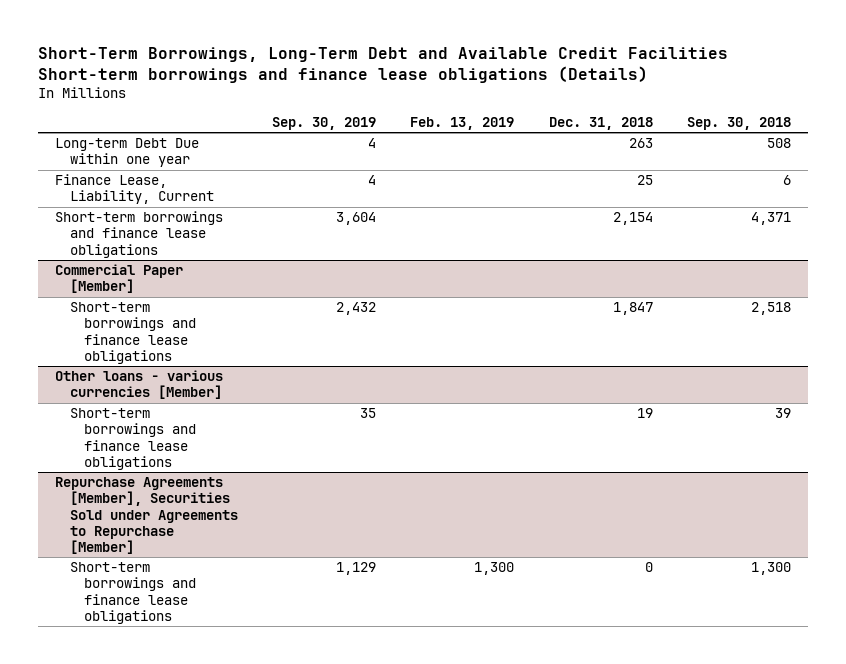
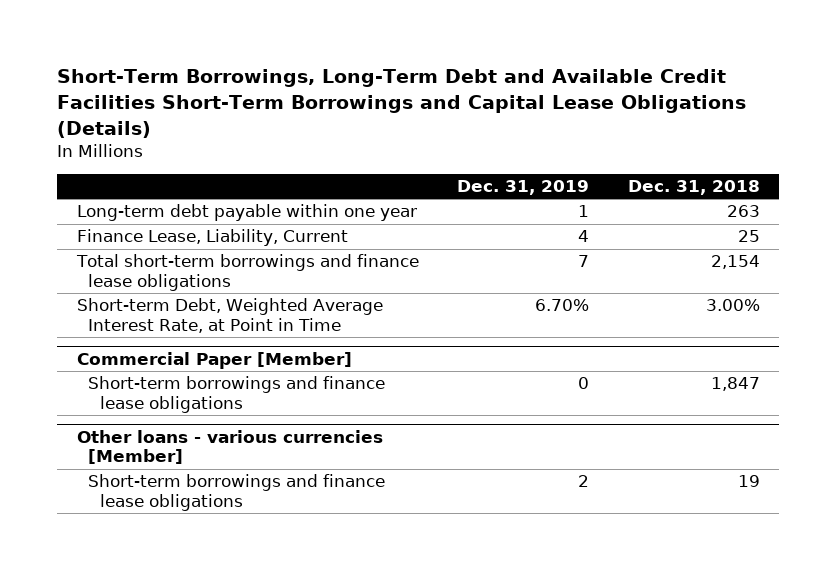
[37,46,728,83] Short-Term Borrowings, Long-Term Debt and Available Credit Facilities Short-term borrowings and finance lease obligations (Details) -> [57,69,747,138] Short-Term Borrowings, Long-Term Debt and Available Credit Facilities Short-Term Borrowings and Capital Lease Obligations (Details)
[271,117,376,131] Sep. 30, 2019 -> none
[410,117,515,131] Feb. 13, 2019 -> none
[686,117,791,131] Sep. 30, 2018 -> none
none -> [457,180,590,196] Dec. 31, 2019
[55,138,200,168] Long-term Debt Due within one year -> [76,204,417,222] Long-term debt payable within one year
[55,211,224,258] Short-term borrowings and finance lease obligations -> [75,254,419,291] Total short-term borrowings and finance lease obligations
none -> [76,298,383,333] Short-term Debt, Weighted Average Interest Rate, at Point in Time
[55,477,238,554] Repurchase Agreements [Member], Securities Sold under Agreements to Repurchase [Member] -> none
[69,562,197,624] Short-term borrowings and finance lease obligations -> none

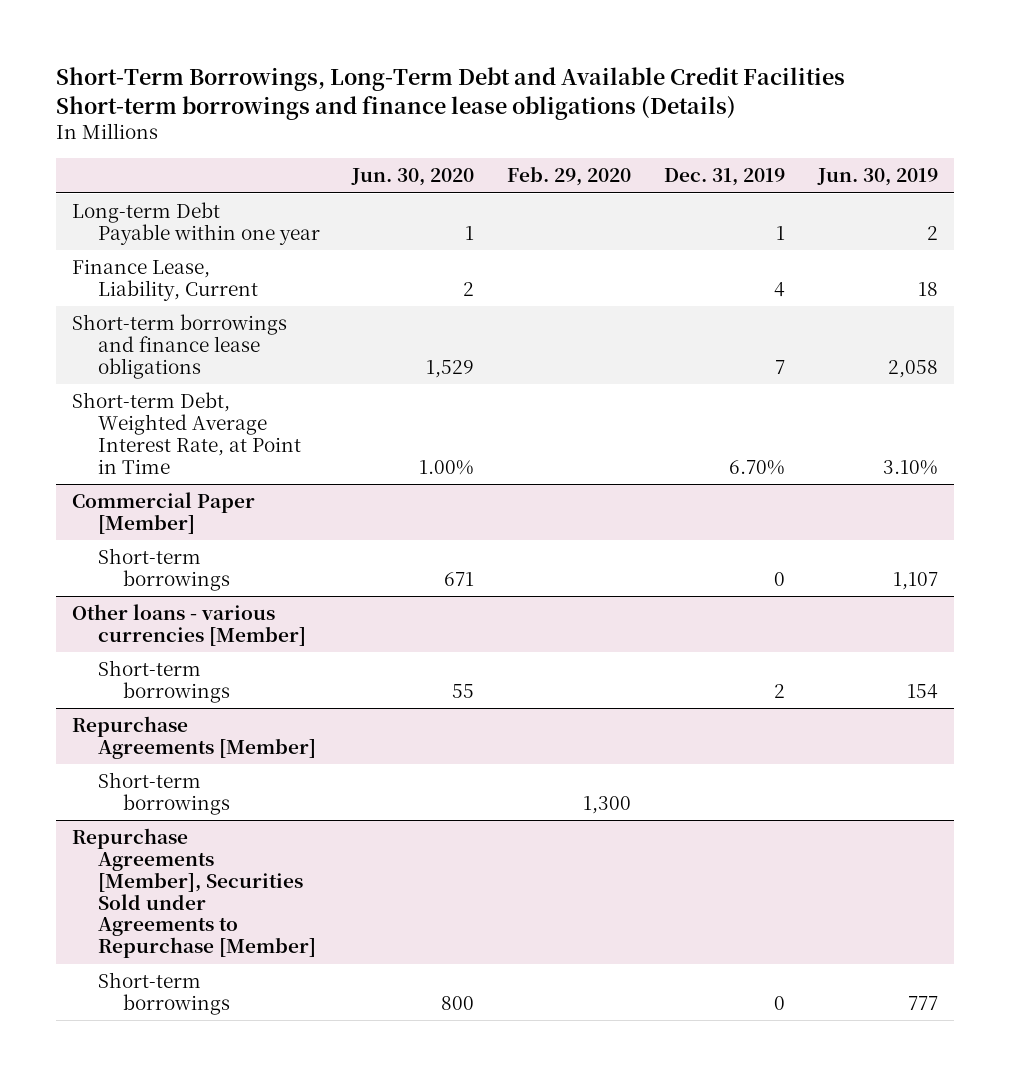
[57,69,747,138] Short-Term Borrowings, Long-Term Debt and Available Credit Facilities Short-Term Borrowings and Capital Lease Obligations (Details) -> [55,66,845,120] Short-Term Borrowings, Long-Term Debt and Available Credit Facilities Short-term borrowings and finance lease obligations (Details)
[627,180,760,196] Dec. 31, 2018 -> none
none -> [351,168,475,187] Jun. 30, 2020
none -> [507,166,632,187] Feb. 29, 2020
none -> [816,168,938,187] Jun. 30, 2019
[76,204,417,222] Long-term debt payable within one year -> [72,202,320,245] Long-term Debt Payable within one year
[75,254,419,291] Total short-term borrowings and finance lease obligations -> [72,314,288,379] Short-term borrowings and finance lease obligations
[88,376,386,413] Short-term borrowings and finance lease obligations -> [97,548,231,591] Short-term borrowings
[88,474,386,511] Short-term borrowings and finance lease obligations -> [97,660,231,703] Short-term borrowings
none -> [72,716,316,759] Repurchase Agreements [Member]
none -> [97,772,231,815] Short-term borrowings
none -> [72,828,316,959] Repurchase Agreements [Member], Securities Sold under Agreements to Repurchase [Member]
none -> [97,972,231,1015] Short-term borrowings

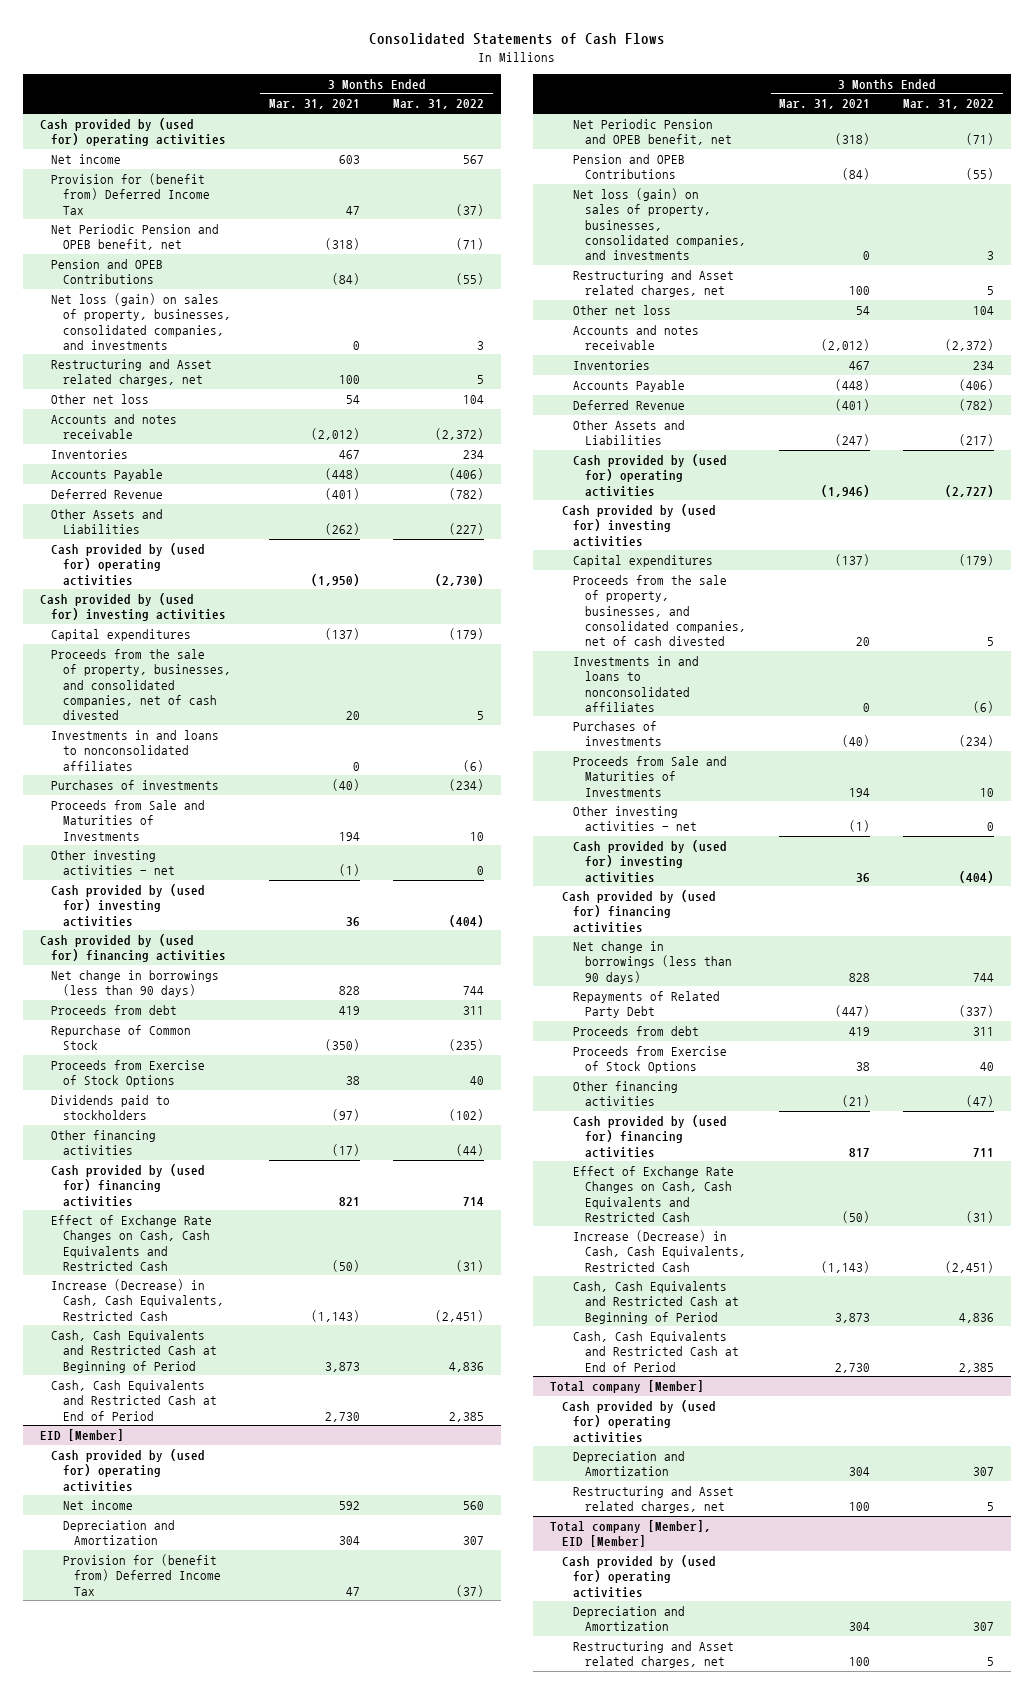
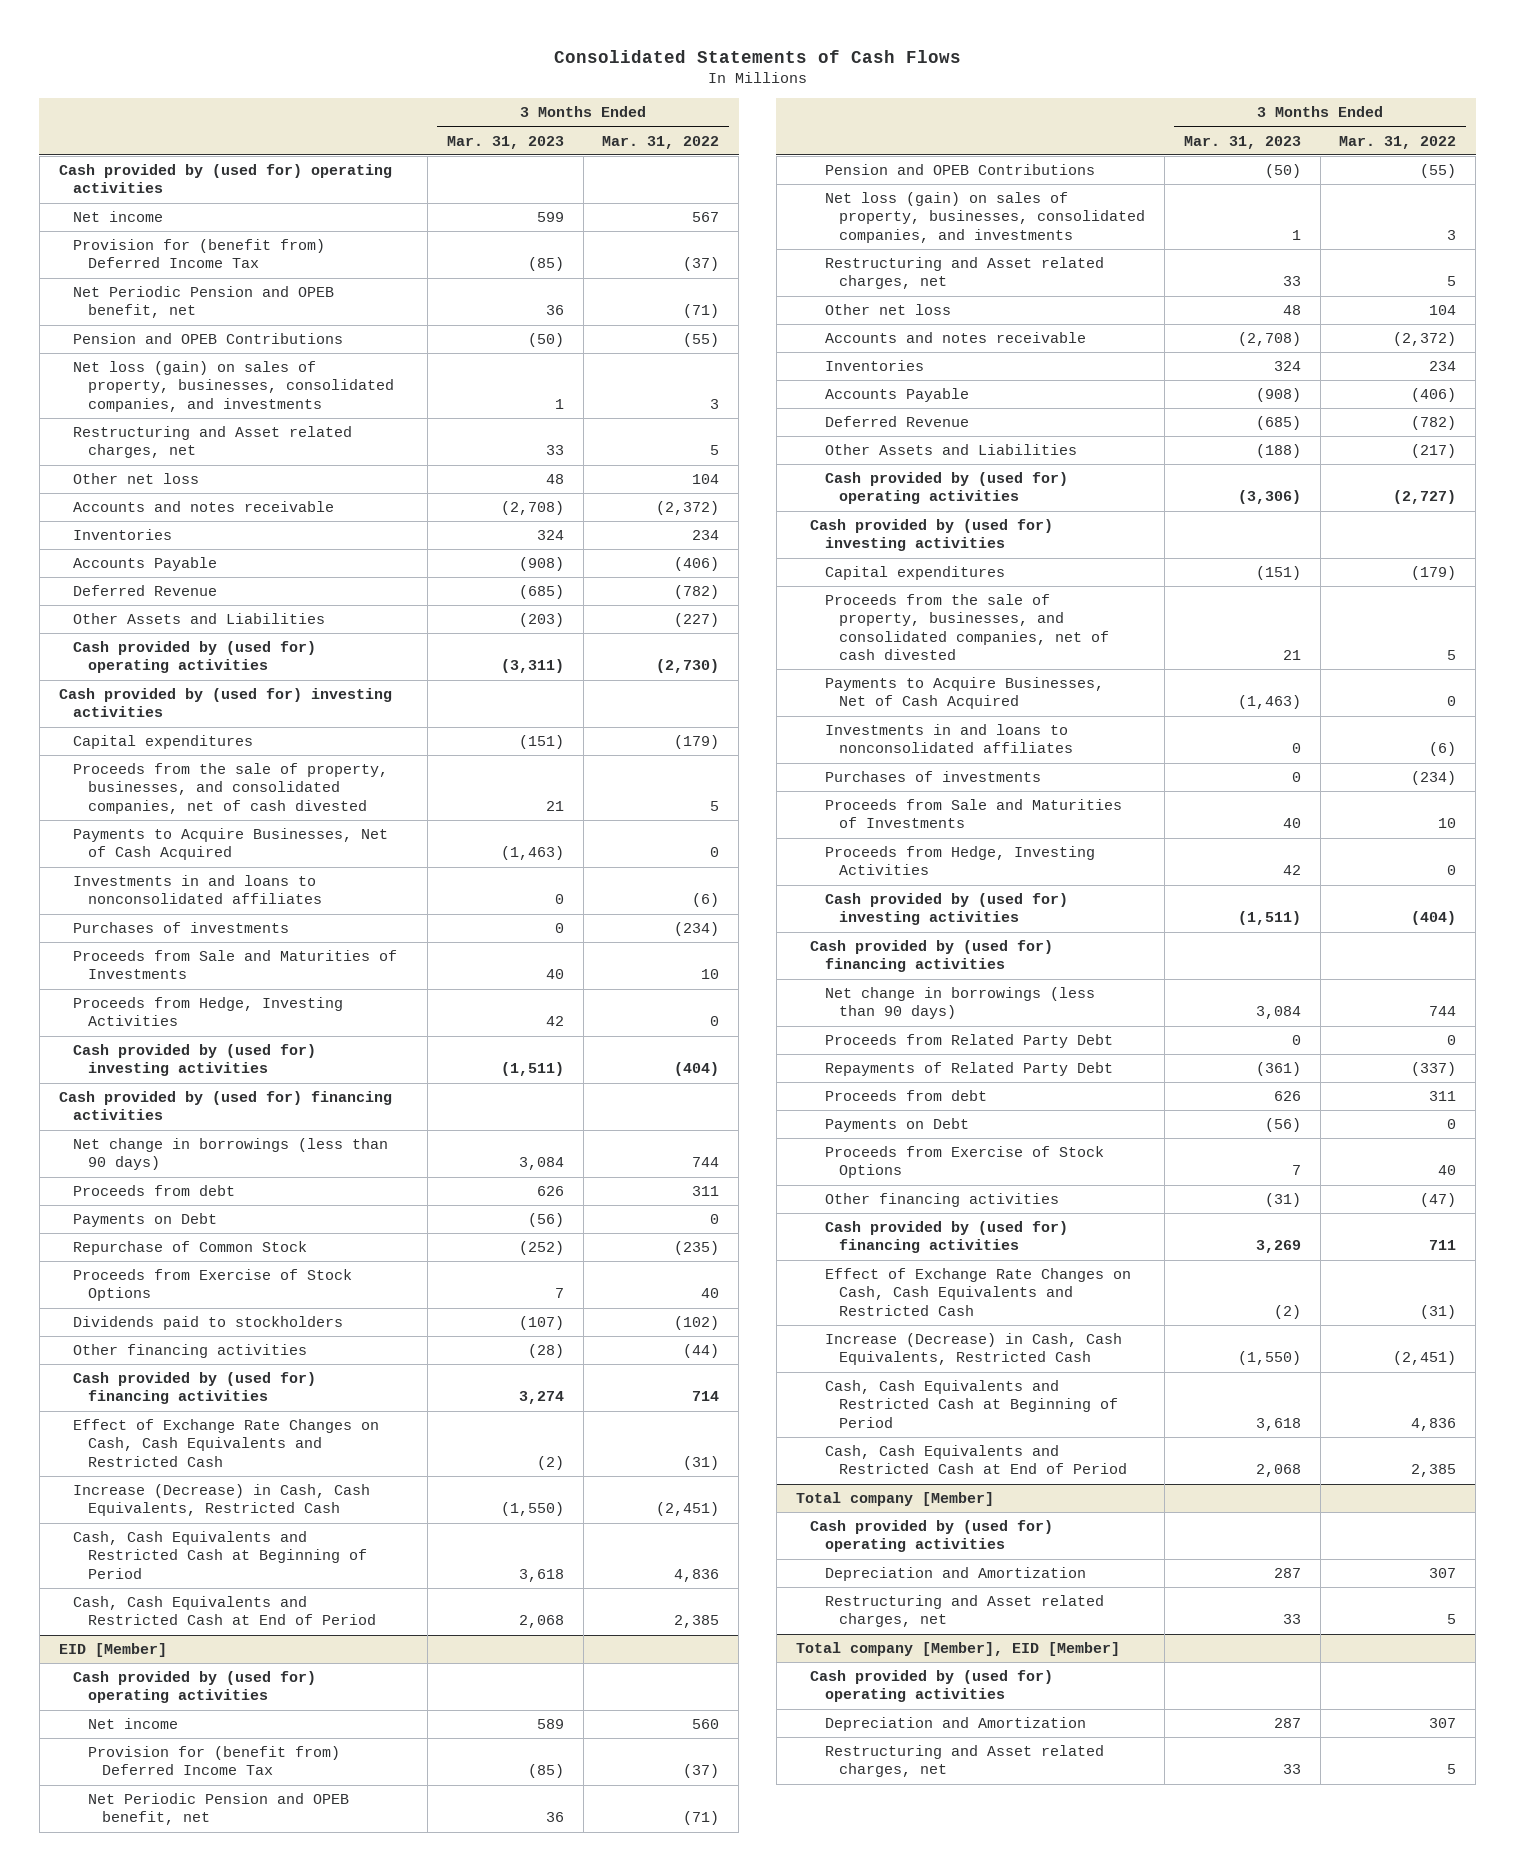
[268,99,360,110] Mar. 31, 2021 -> none
none -> [446,135,564,149] Mar. 31, 2023
none -> [73,828,389,861] Payments to Acquire Businesses, Net of Cash Acquired
[51,849,175,876] Other investing activities - net -> none
none -> [73,997,344,1027] Proceeds from Hedge, Investing Activities
none -> [73,1213,218,1228] Payments on Debt
[62,1519,175,1546] Depreciation and Amortization -> none
none -> [824,677,1104,710] Payments to Acquire Businesses, Net of Cash Acquired
[573,805,697,832] Other investing activities - net -> none
none -> [824,846,1095,876] Proceeds from Hedge, Investing Activities
none -> [824,1034,1113,1049] Proceeds from Related Party Debt
none -> [824,1118,969,1133] Payments on Debt

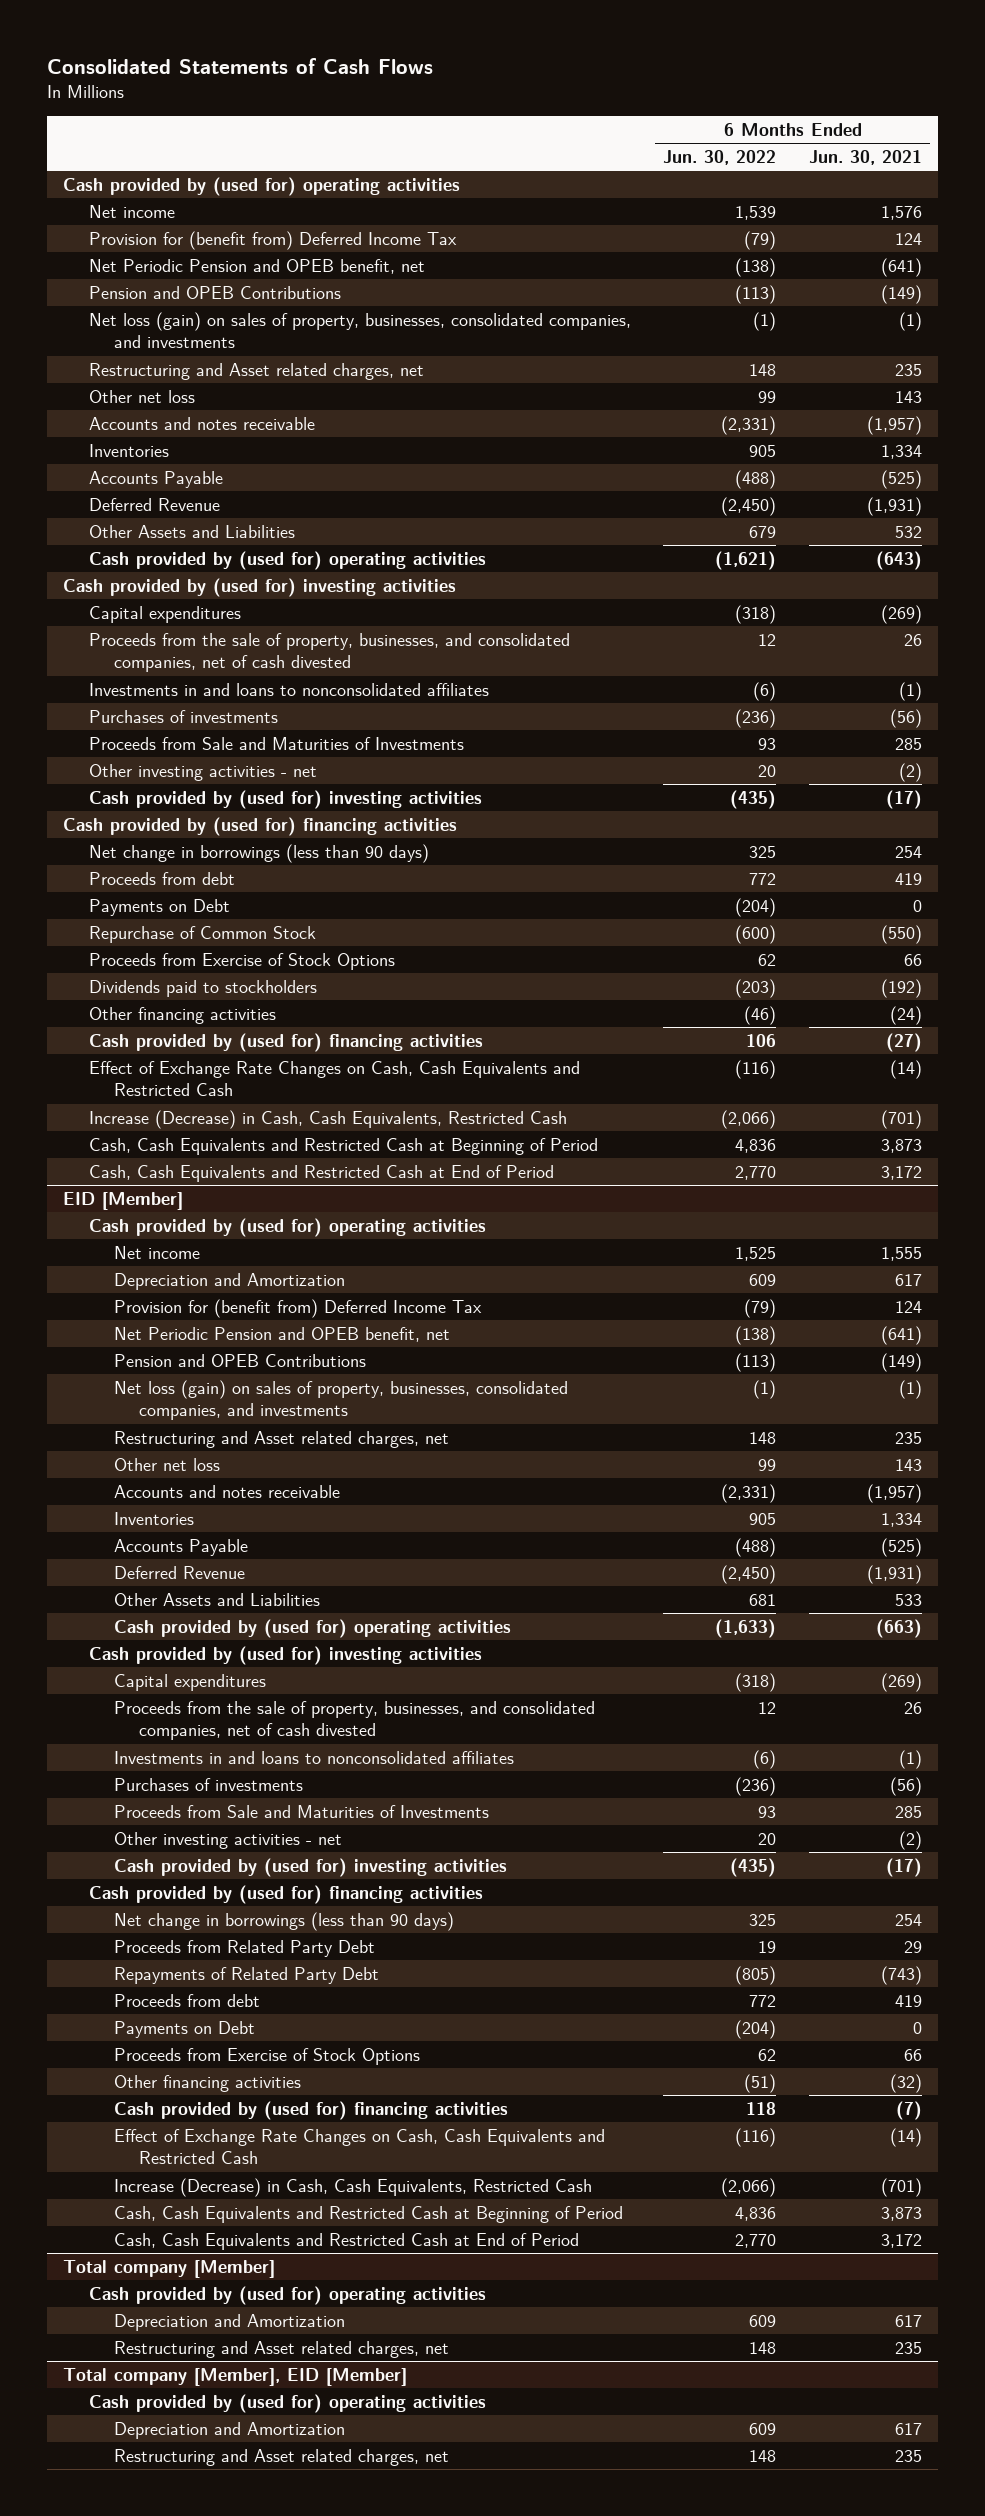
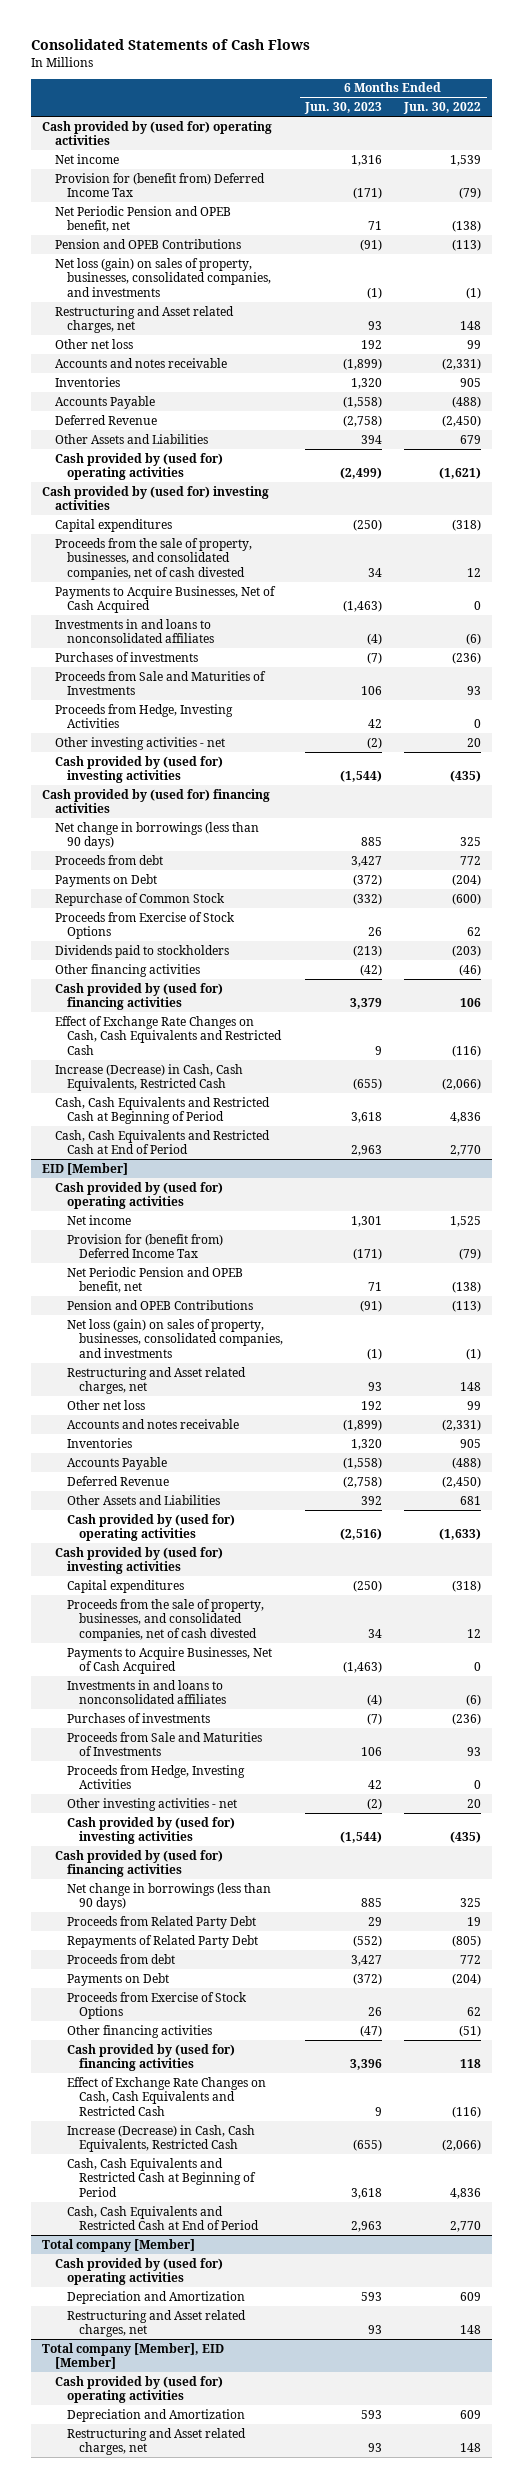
[808,149,922,165] Jun. 30, 2021 -> none
none -> [304,102,383,115] Jun. 30, 2023
none -> [54,585,276,614] Payments to Acquire Businesses, Net of Cash Acquired
none -> [54,703,233,729] Proceeds from Hedge, Investing Activities
[113,1272,345,1290] Depreciation and Amortization -> none
none -> [66,1646,272,1675] Payments to Acquire Businesses, Net of Cash Acquired
none -> [66,1764,245,1790] Proceeds from Hedge, Investing Activities

